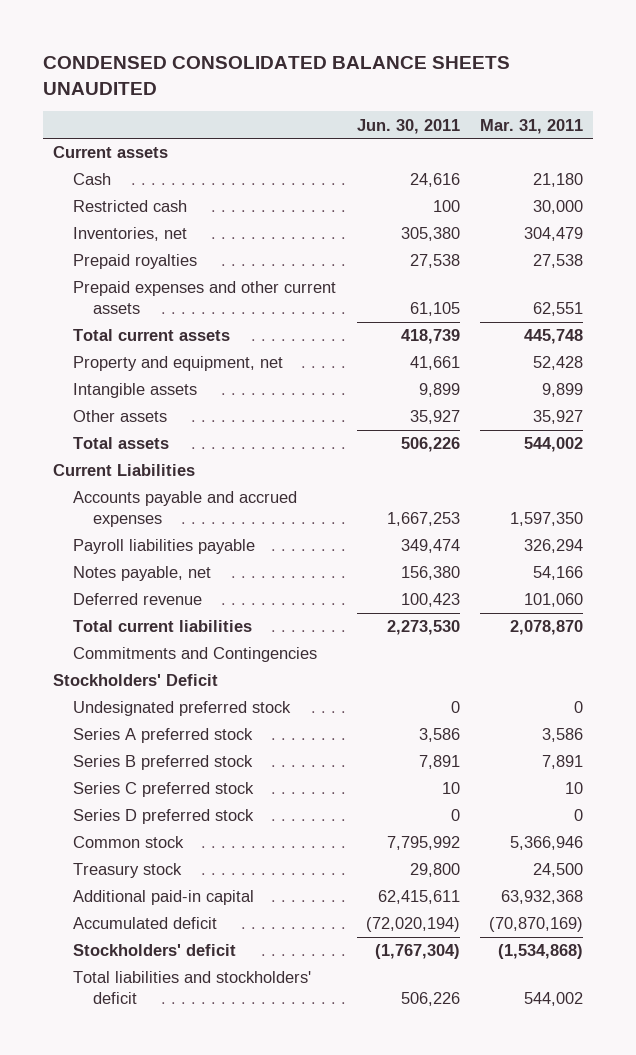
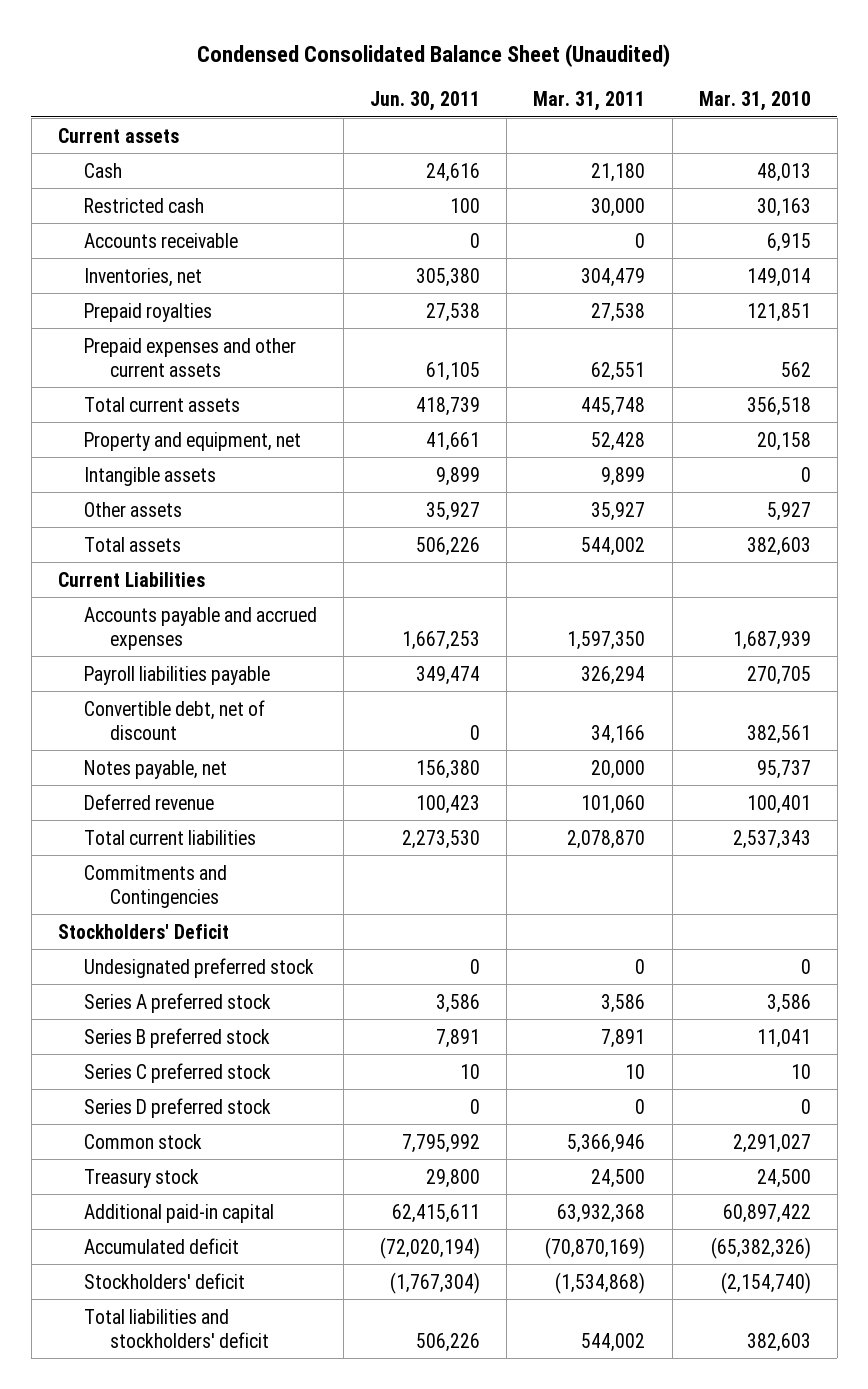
[43,55,511,95] CONDENSED CONSOLIDATED BALANCE SHEETS UNAUDITED -> [197,43,671,67] Condensed Consolidated Balance Sheet (Unaudited)
none -> [698,91,811,112] Mar. 31, 2010
none -> [83,232,238,248] Accounts receivable
none -> [83,699,265,740] Convertible debt, net of discount
[533,566,584,581] 54,166 -> [591,759,646,779] 20,000

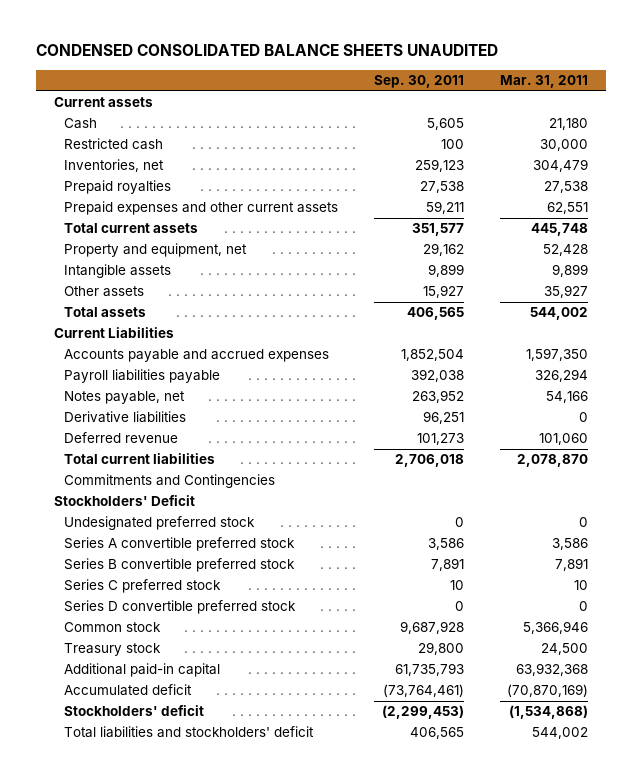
[197,43,671,67] Condensed Consolidated Balance Sheet (Unaudited) -> [35,44,498,57] CONDENSED CONSOLIDATED BALANCE SHEETS UNAUDITED
[370,91,481,112] Jun. 30, 2011 -> none
[698,91,811,112] Mar. 31, 2010 -> none
none -> [374,75,465,89] Sep. 30, 2011
[83,232,238,248] Accounts receivable -> none
[83,699,265,740] Convertible debt, net of discount -> none
[591,759,646,779] 20,000 -> [545,391,588,404] 54,166
none -> [64,411,187,424] Derivative liabilities
[83,992,271,1013] Series A preferred stock -> [64,537,296,552] Series A convertible preferred stock
[83,1027,270,1048] Series B preferred stock -> [64,558,296,573] Series B convertible preferred stock
[83,1097,271,1118] Series D preferred stock -> [64,600,297,615] Series D convertible preferred stock

